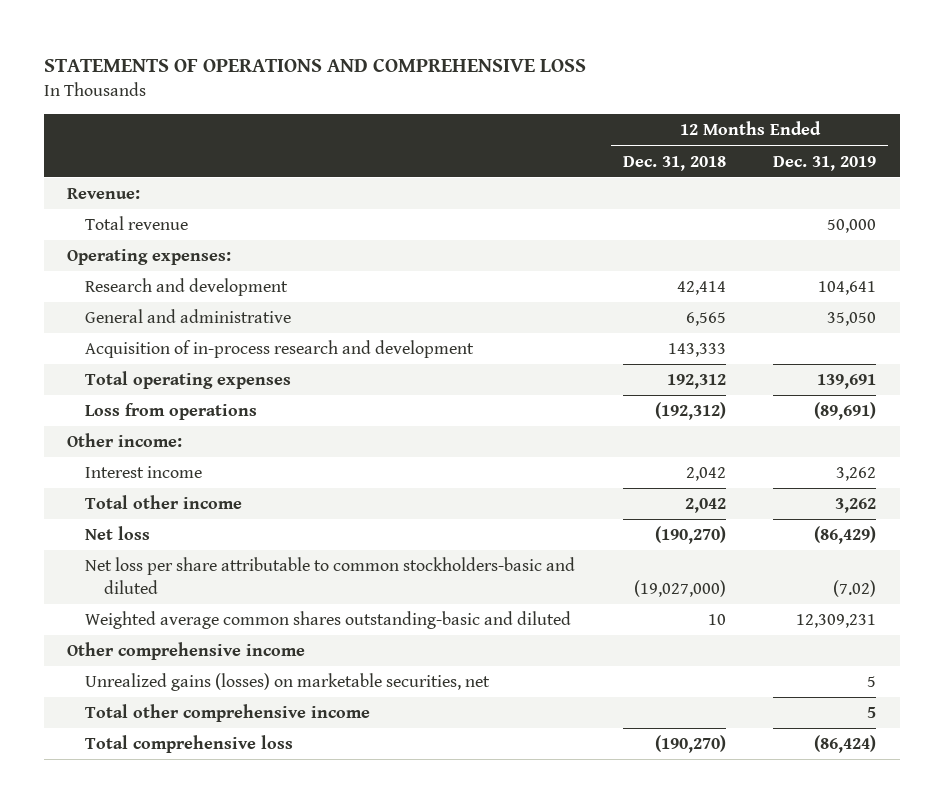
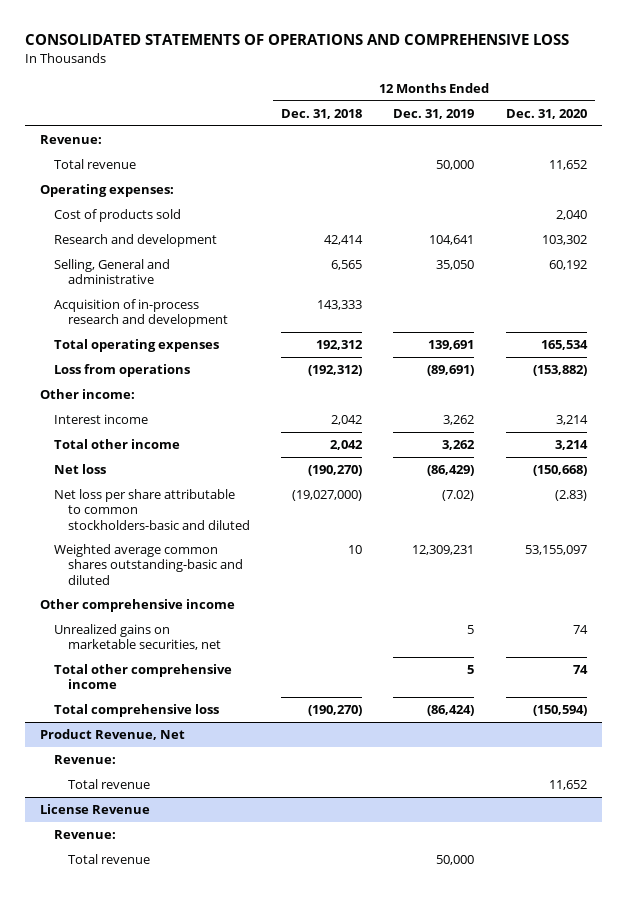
[43,58,586,72] STATEMENTS OF OPERATIONS AND COMPREHENSIVE LOSS -> [24,34,569,46] CONSOLIDATED STATEMENTS OF OPERATIONS AND COMPREHENSIVE LOSS
none -> [505,108,587,119] Dec. 31, 2020
none -> [53,209,181,223] Cost of products sold
[85,309,292,324] General and administrative -> [53,259,170,285] Selling, General and administrative
[85,673,491,692] Unrealized gains (losses) on marketable securities, net -> [53,624,221,651] Unrealized gains on marketable securities, net
none -> [40,729,186,741] Product Revenue, Net
none -> [53,755,116,765] Revenue:
none -> [67,779,150,790] Total revenue
none -> [40,804,151,815] License Revenue
none -> [53,830,116,840] Revenue:
none -> [67,854,150,865] Total revenue

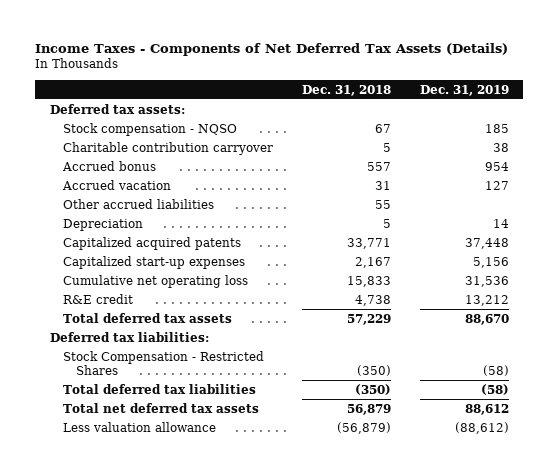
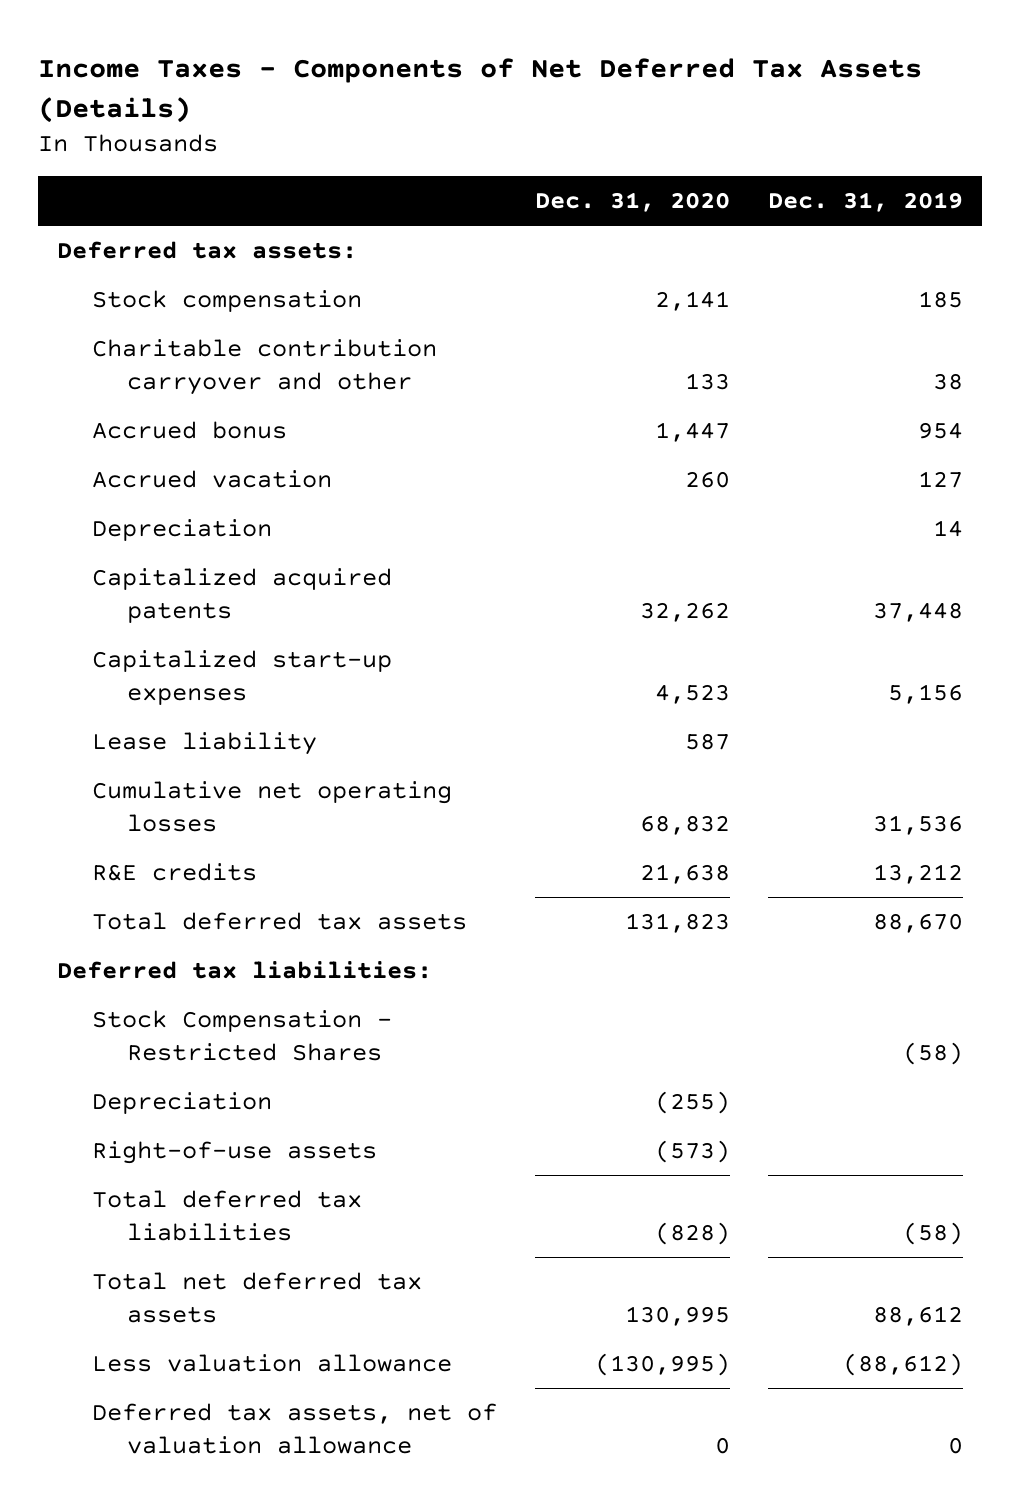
[301,84,391,96] Dec. 31, 2018 -> none
none -> [535,192,731,213] Dec. 31, 2020
[62,122,237,136] Stock compensation - NQSO -> [91,289,362,312] Stock compensation
[62,141,273,155] Charitable contribution carryover -> [91,338,437,395] Charitable contribution carryover and other
[62,198,214,209] Other accrued liabilities -> none
none -> [91,731,317,755] Lease liability
[62,274,248,288] Cumulative net operating loss -> [91,780,452,832] Cumulative net operating losses
[62,293,133,304] R&E credit -> [91,862,257,881] R&E credits
none -> [91,1091,272,1114] Depreciation
none -> [91,1140,377,1164] Right-of-use assets
none -> [91,1402,497,1454] Deferred tax assets, net of valuation allowance

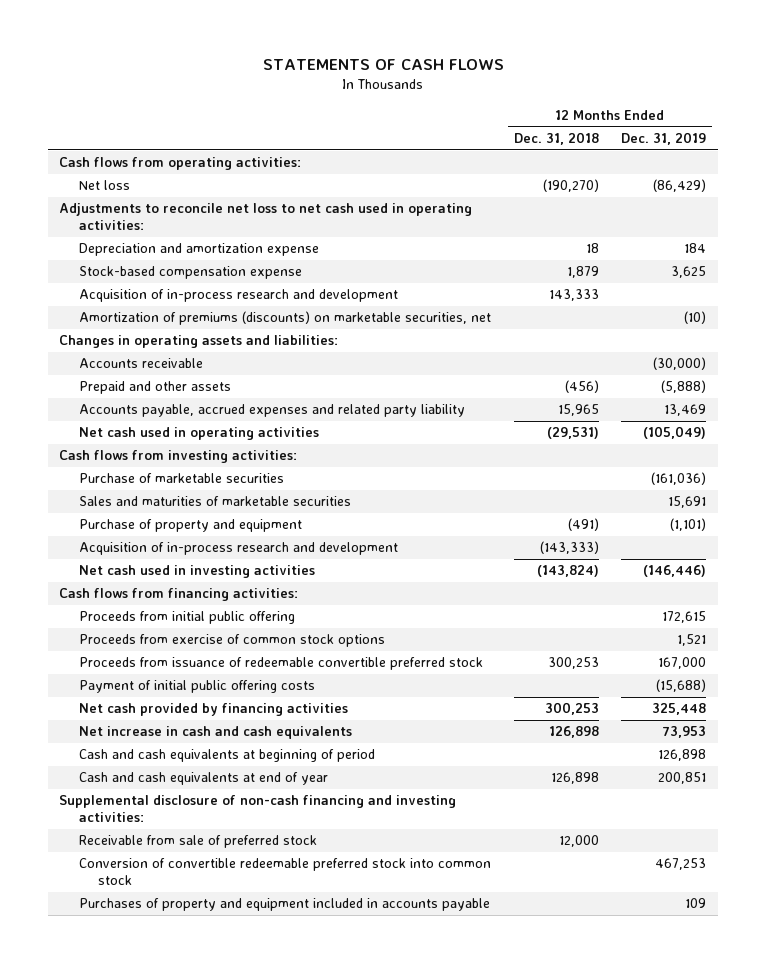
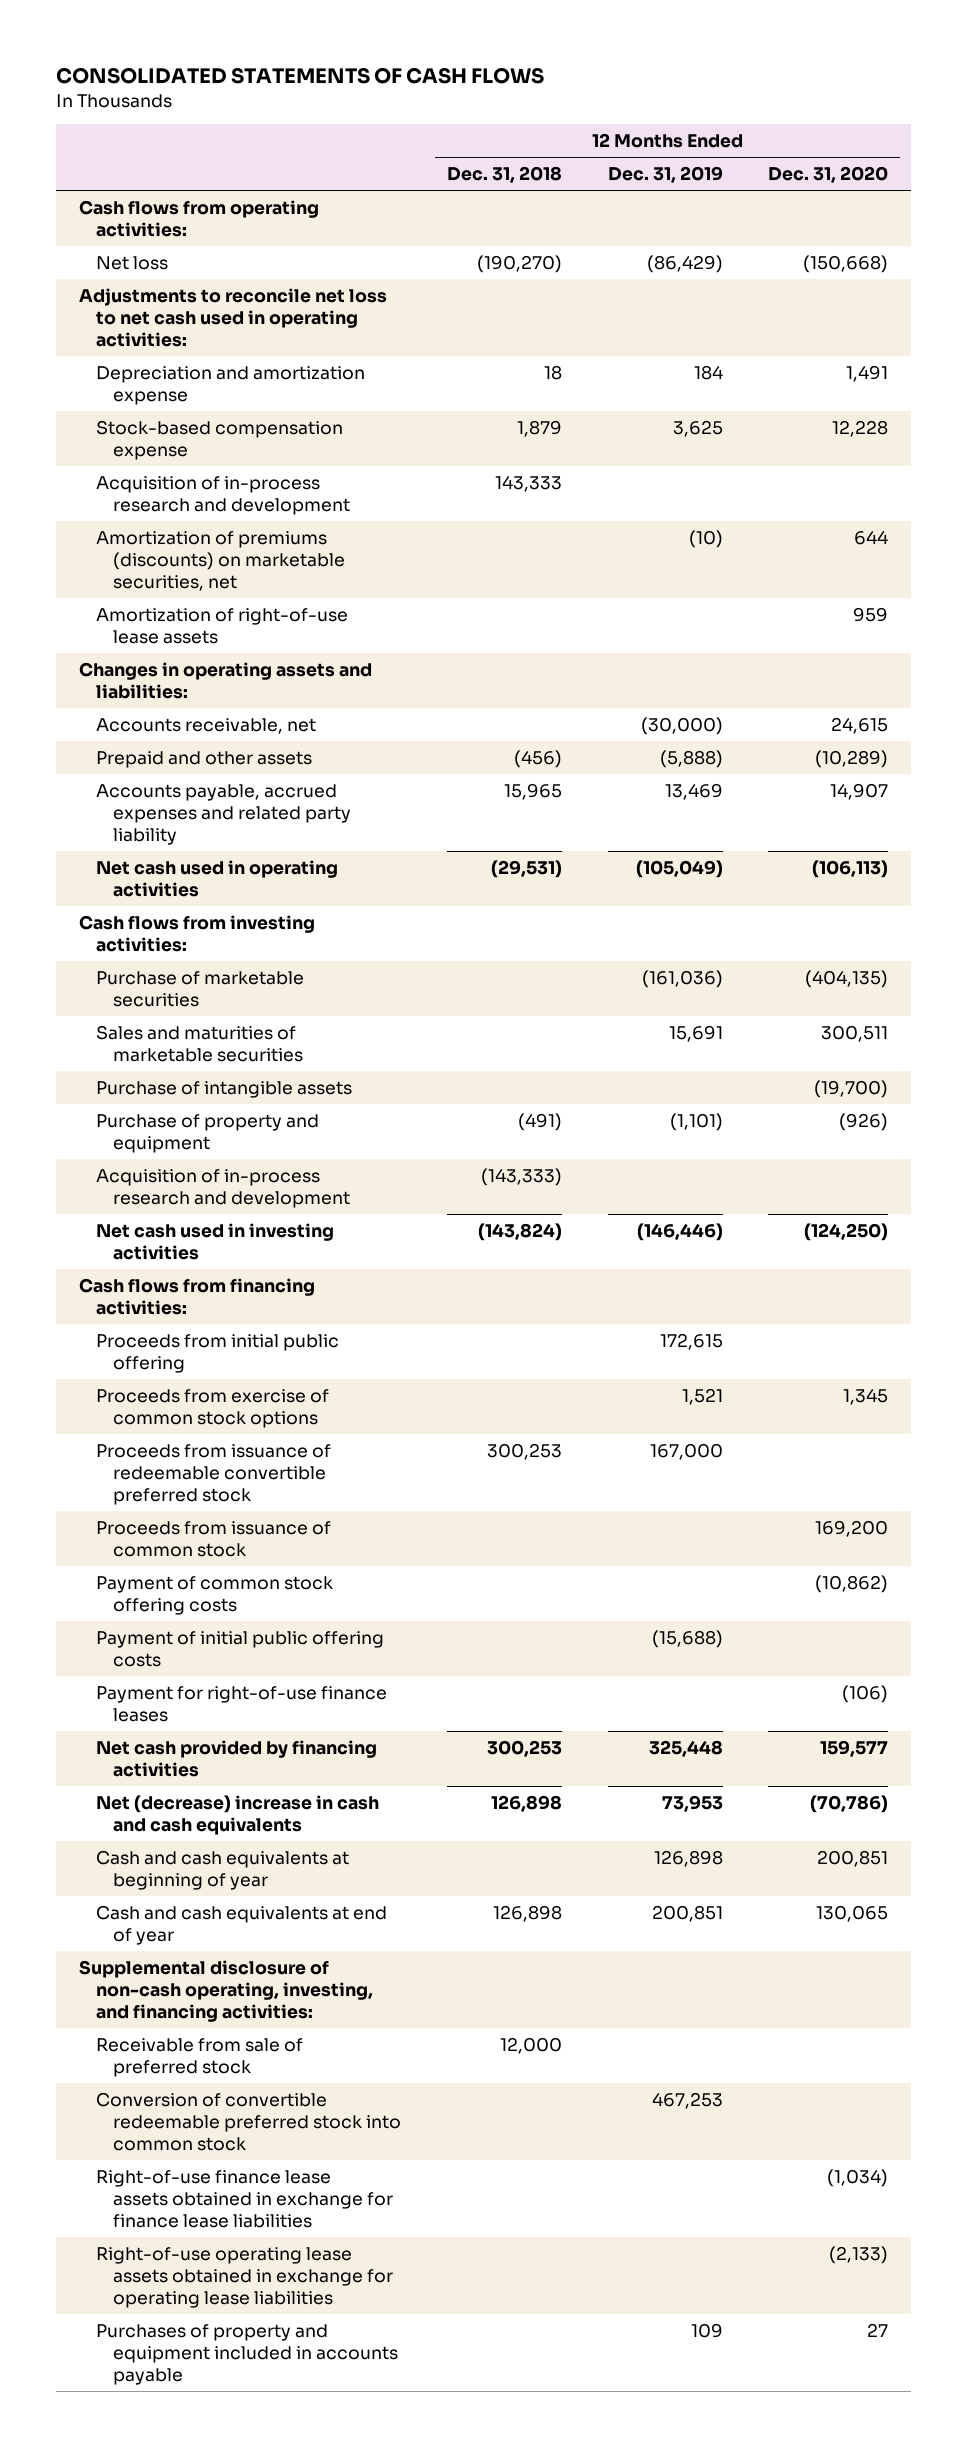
[262,58,504,70] STATEMENTS OF CASH FLOWS -> [56,67,545,85] CONSOLIDATED STATEMENTS OF CASH FLOWS
none -> [768,166,889,184] Dec. 31, 2020
none -> [96,607,349,644] Amortization of right-of-use lease assets
[78,358,203,369] Accounts receivable -> [96,717,317,734] Accounts receivable, net
none -> [96,1080,353,1098] Purchase of intangible assets
none -> [96,1520,332,1557] Proceeds from issuance of common stock
none -> [96,1575,334,1615] Payment of common stock offering costs
none -> [96,1685,388,1722] Payment for right-of-use finance leases
[78,726,352,740] Net increase in cash and cash equivalents -> [96,1794,380,1835] Net (decrease) increase in cash and cash equivalents
[78,749,375,763] Cash and cash equivalents at beginning of period -> [96,1849,350,1890] Cash and cash equivalents at beginning of year
[59,795,457,822] Supplemental disclosure of non-cash financing and investing activities: -> [79,1959,374,2022] Supplemental disclosure of non-cash operating, investing, and financing activities:
none -> [96,2169,393,2228] Right-of-use finance lease assets obtained in exchange for finance lease liabilities
none -> [96,2246,393,2308] Right-of-use operating lease assets obtained in exchange for operating lease liabilities

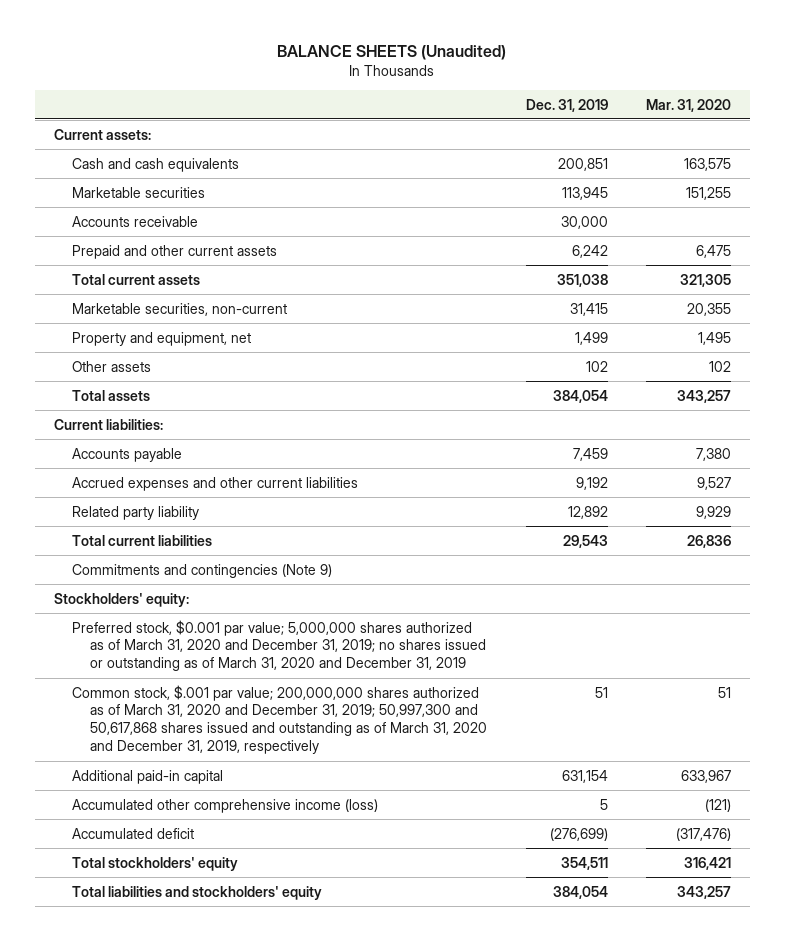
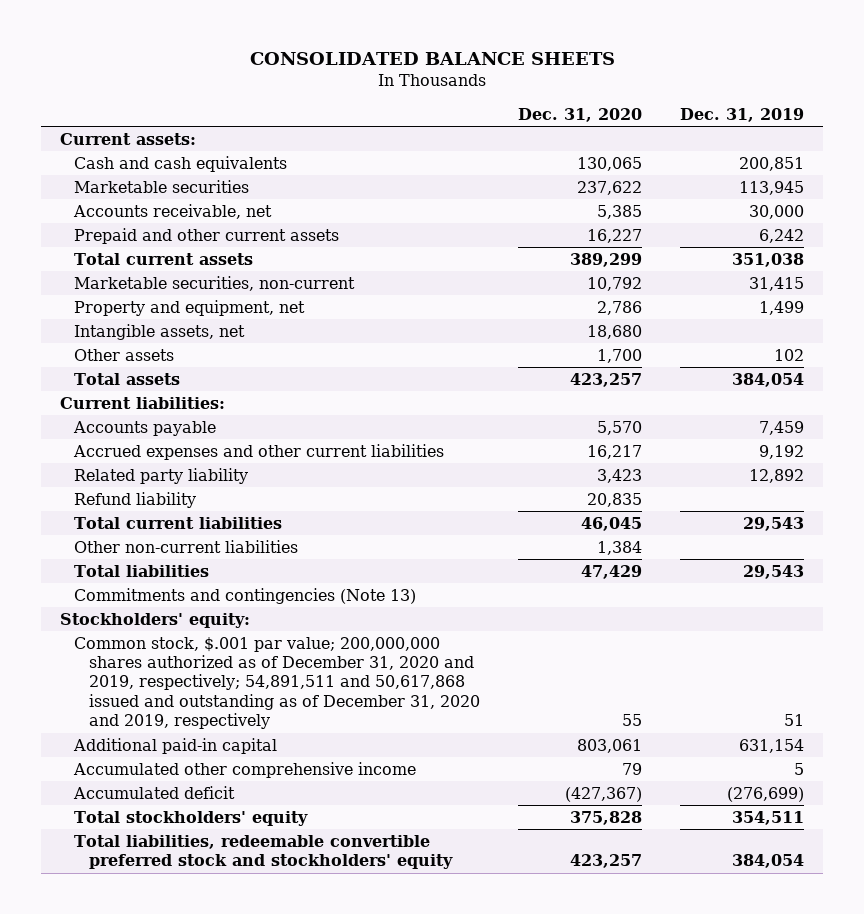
[277,44,507,60] BALANCE SHEETS (Unaudited) -> [250,52,616,66] CONSOLIDATED BALANCE SHEETS
[646,98,732,112] Mar. 31, 2020 -> none
none -> [518,107,643,122] Dec. 31, 2020
[72,215,199,227] Accounts receivable -> [73,203,273,219] Accounts receivable, net
none -> [74,323,246,340] Intangible assets, net
none -> [74,491,197,508] Refund liability
none -> [74,539,299,553] Other non-current liabilities
none -> [74,564,210,577] Total liabilities
[72,563,333,578] Commitments and contingencies (Note 9) -> [74,587,417,604] Commitments and contingencies (Note 13)
[72,619,487,672] Preferred stock, $0.001 par value; 5,000,000 shares authorized as of March 31, 2020 and December 31, 2019; no shares issued or outstanding as of March 31, 2020 and December 31, 2019 -> none
[72,684,488,755] Common stock, $.001 par value; 200,000,000 shares authorized as of March 31, 2020 and December 31, 2019; 50,997,300 and 50,617,868 shares issued and outstanding as of March 31, 2020 and December 31, 2019, respectively -> [74,636,480,730] Common stock, $.001 par value; 200,000,000 shares authorized as of December 31, 2020 and 2019, respectively; 54,891,511 and 50,617,868 issued and outstanding as of December 31, 2020 and 2019, respectively
[72,798,379,813] Accumulated other comprehensive income (loss) -> [73,761,417,778] Accumulated other comprehensive income
[72,885,323,900] Total liabilities and stockholders' equity -> [74,834,453,870] Total liabilities, redeemable convertible preferred stock and stockholders' equity

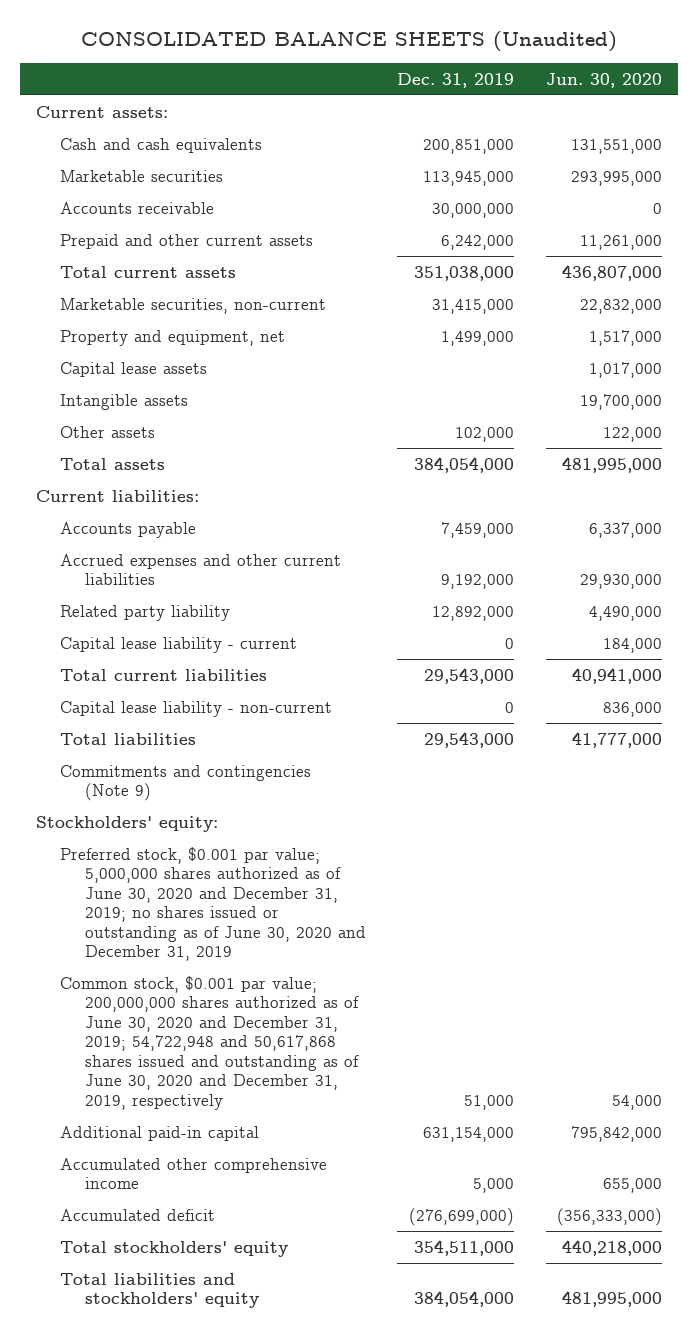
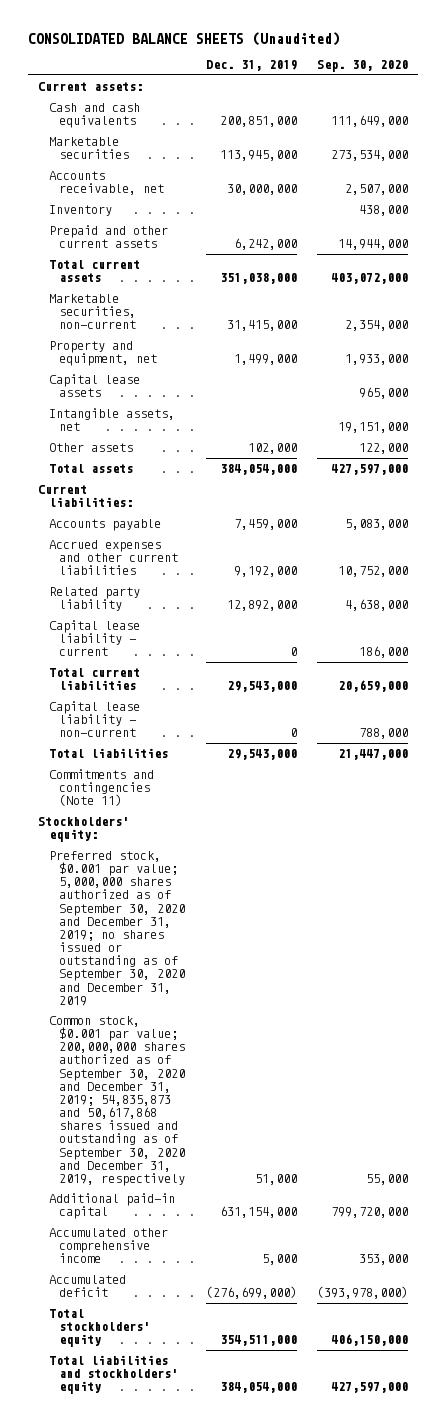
[545,72,662,88] Jun. 30, 2020 -> none
none -> [316,59,408,72] Sep. 30, 2020
[60,201,215,214] Accounts receivable -> [48,171,165,196] Accounts receivable, net
none -> [48,205,112,217] Inventory
[60,393,189,410] Intangible assets -> [48,408,175,432] Intangible assets, net
[60,764,312,802] Commitments and contingencies (Note 9) -> [48,769,154,807] Commitments and contingencies (Note 11)
[60,846,366,962] Preferred stock, $0.001 par value; 5,000,000 shares authorized as of June 30, 2020 and December 31, 2019; no shares issued or outstanding as of June 30, 2020 and December 31, 2019 -> [48,851,186,1006] Preferred stock, $0.001 par value; 5,000,000 shares authorized as of September 30, 2020 and December 31, 2019; no shares issued or outstanding as of September 30, 2020 and December 31, 2019
[60,975,359,1110] Common stock, $0.001 par value; 200,000,000 shares authorized as of June 30, 2020 and December 31, 2019; 54,722,948 and 50,617,868 shares issued and outstanding as of June 30, 2020 and December 31, 2019, respectively -> [48,1016,186,1186] Common stock, $0.001 par value; 200,000,000 shares authorized as of September 30, 2020 and December 31, 2019; 54,835,873 and 50,617,868 shares issued and outstanding as of September 30, 2020 and December 31, 2019, respectively

